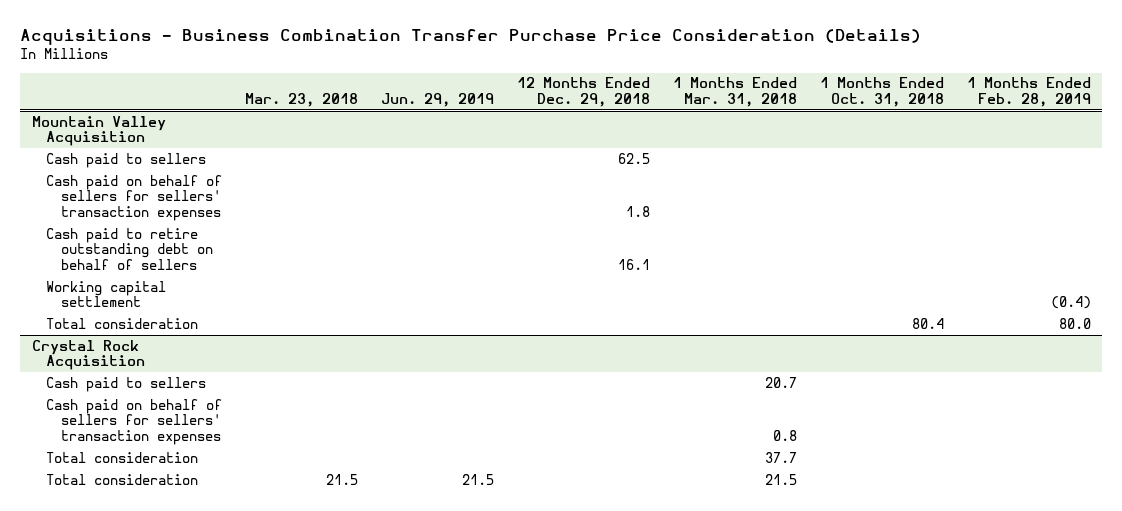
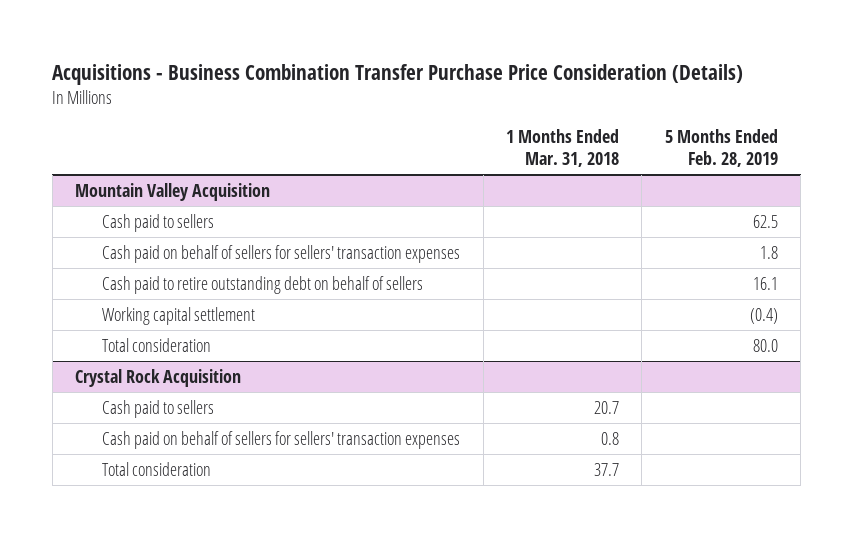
[245,93,359,108] Mar. 23, 2018 -> none
[381,93,495,108] Jun. 29, 2019 -> none
[517,77,651,108] 12 Months Ended Dec. 29, 2018 -> none
[819,77,944,108] 1 Months Ended Oct. 31, 2018 -> none
[966,77,1091,108] 1 Months Ended Feb. 28, 2019 -> none
none -> [664,129,778,167] 5 Months Ended Feb. 28, 2019
[46,473,199,485] Total consideration -> none

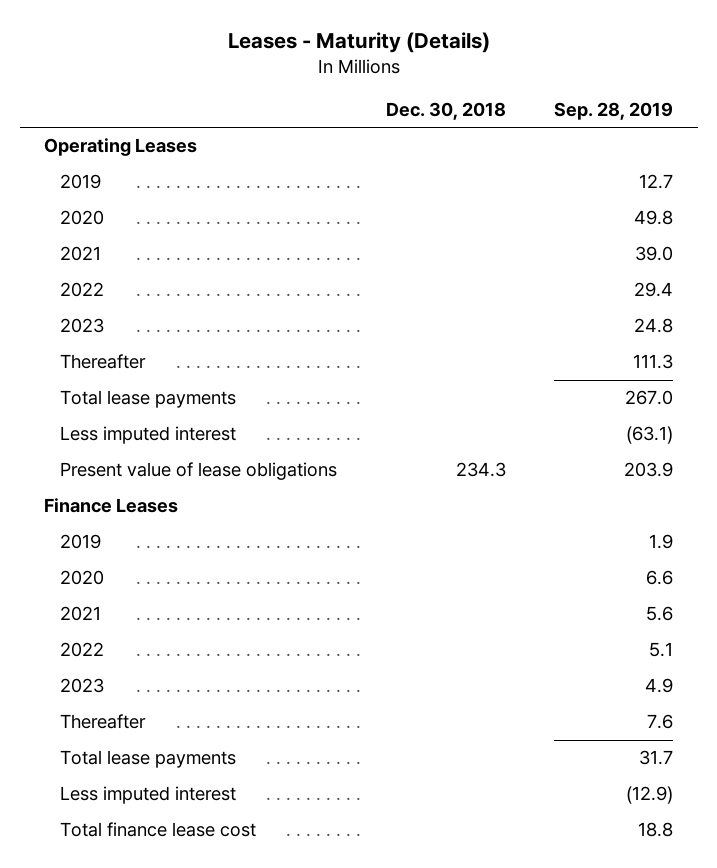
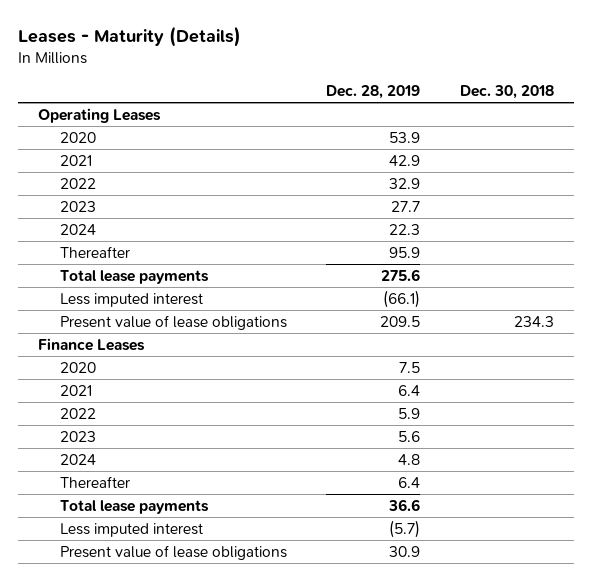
[554,101,674,120] Sep. 28, 2019 -> none
none -> [326,84,421,99] Dec. 28, 2019
[59,174,101,190] 2019 -> none
none -> [59,223,96,235] 2024
[59,534,101,550] 2019 -> none
none -> [59,453,96,465] 2024
[59,822,256,838] Total finance lease cost -> [59,544,287,560] Present value of lease obligations

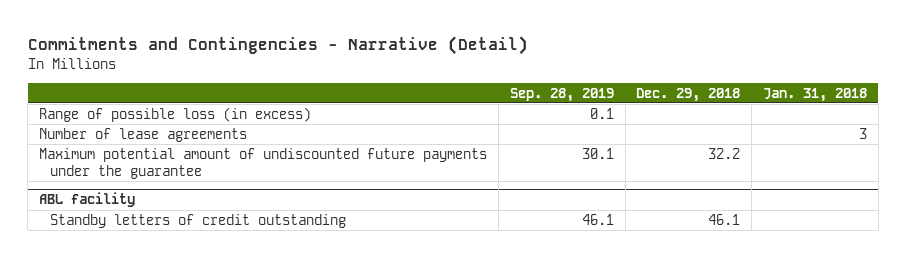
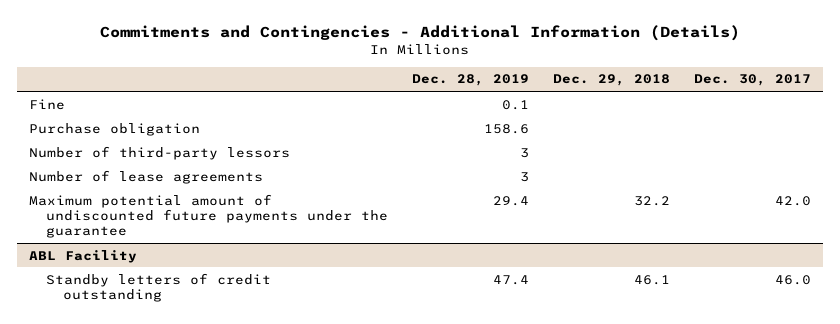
[27,35,528,55] Commitments and Contingencies - Narrative (Detail) -> [100,24,741,41] Commitments and Contingencies - Additional Information (Details)
[509,87,614,102] Sep. 28, 2019 -> none
[763,87,868,102] Jan. 31, 2018 -> none
none -> [412,74,530,87] Dec. 28, 2019
none -> [694,74,812,87] Dec. 30, 2017
[39,107,312,123] Range of possible loss (in excess) -> [29,98,66,110] Fine
none -> [29,122,201,136] Purchase obligation
none -> [29,145,291,160] Number of third-party lessors
[39,192,136,208] ABL facility -> [29,249,138,263] ABL Facility

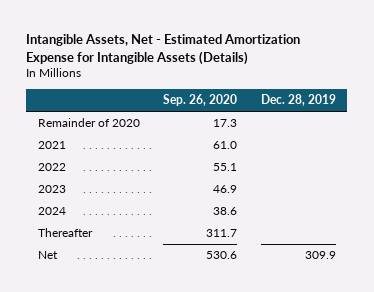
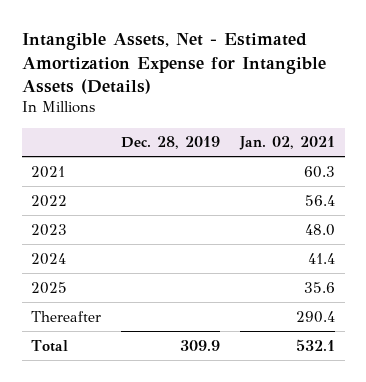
[163,94,238,107] Sep. 26, 2020 -> none
none -> [238,136,335,151] Jan. 02, 2021
[38,118,141,128] Remainder of 2020 -> none
none -> [31,281,68,294] 2025
[38,251,59,260] Net -> [31,339,69,352] Total

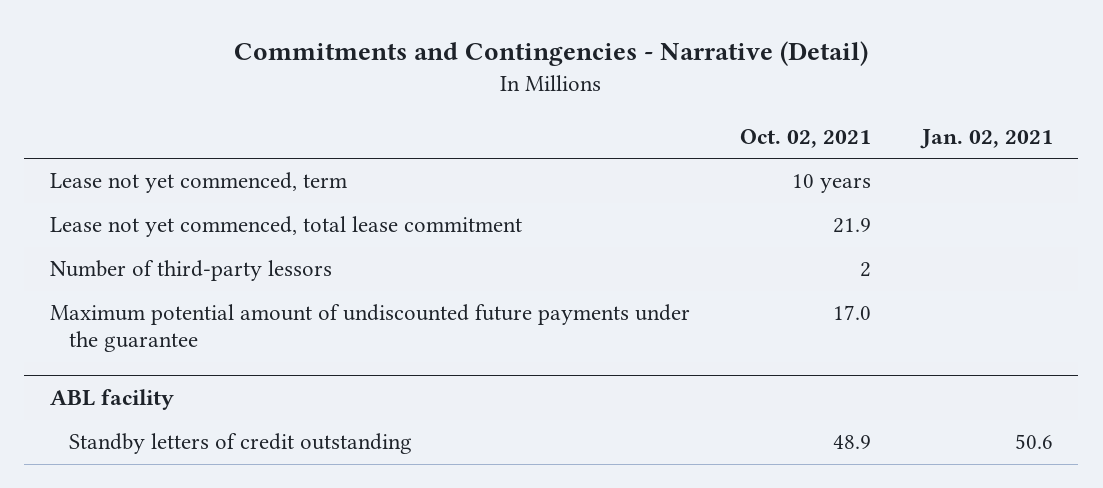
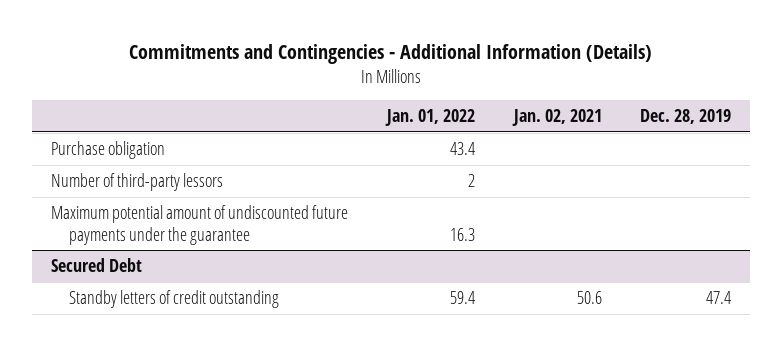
[234,41,869,67] Commitments and Contingencies - Narrative (Detail) -> [129,44,653,65] Commitments and Contingencies - Additional Information (Details)
[740,128,872,148] Oct. 02, 2021 -> none
none -> [384,109,475,127] Jan. 01, 2022
none -> [640,109,732,125] Dec. 28, 2019
[49,172,347,194] Lease not yet commenced, term -> none
[49,216,522,238] Lease not yet commenced, total lease commitment -> none
none -> [51,141,166,160] Purchase obligation
[49,388,174,410] ABL facility -> [51,258,143,273] Secured Debt

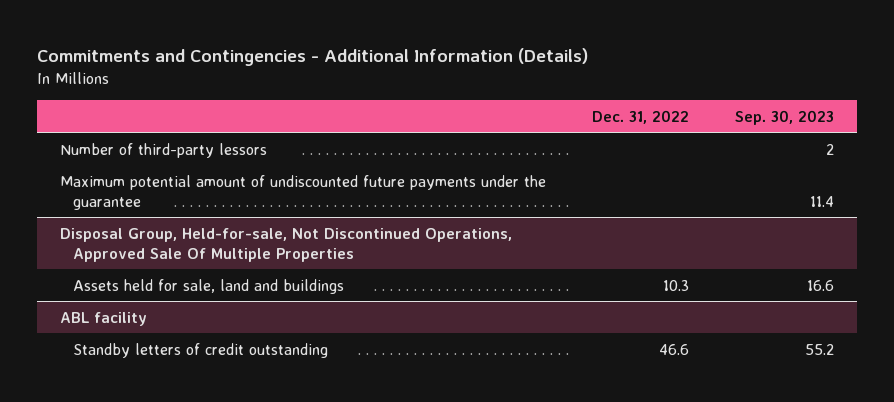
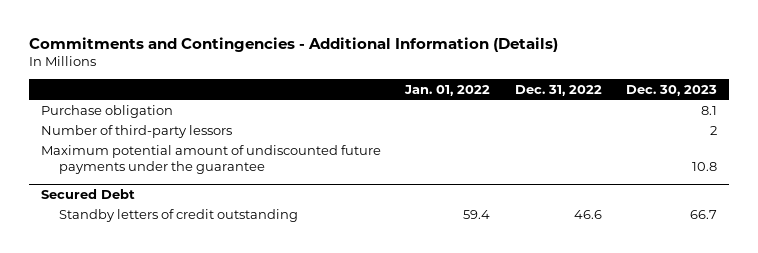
[734,109,834,125] Sep. 30, 2023 -> none
none -> [404,84,491,96] Jan. 01, 2022
none -> [625,84,717,96] Dec. 30, 2023
none -> [40,104,173,118] Purchase obligation
[60,227,513,262] Disposal Group, Held-for-sale, Not Discontinued Operations, Approved Sale Of Multiple Properties -> none
[73,278,345,294] Assets held for sale, land and buildings -> none
[60,311,148,326] ABL facility -> [40,188,135,199] Secured Debt

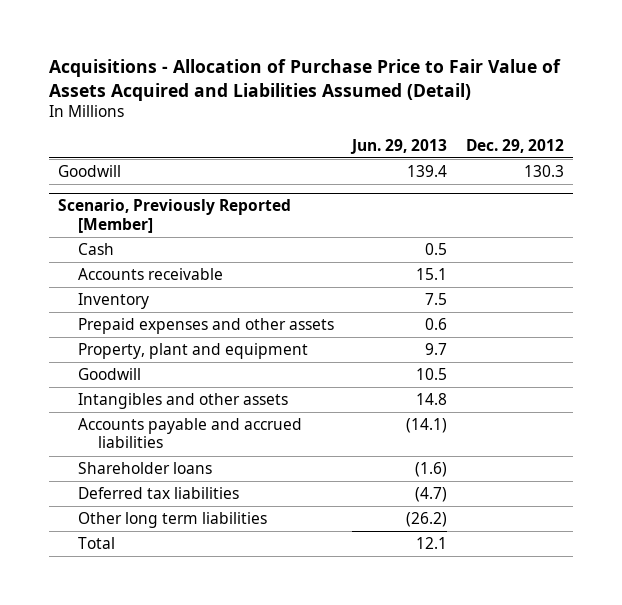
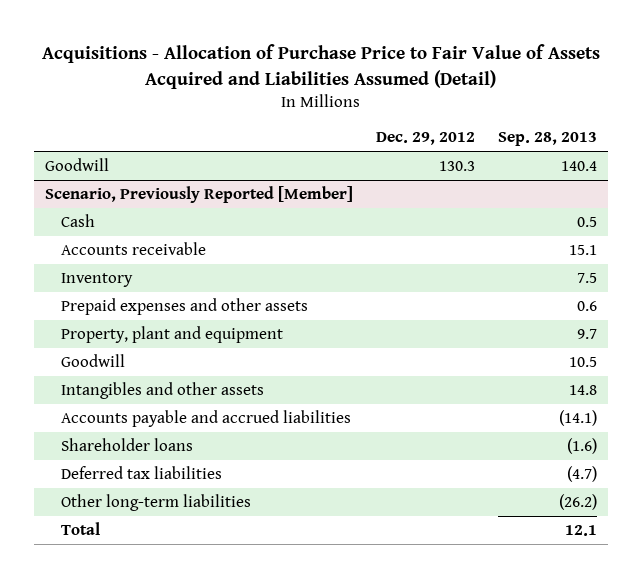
[350,138,448,154] Jun. 29, 2013 -> none
none -> [498,132,598,147] Sep. 28, 2013
[78,512,268,529] Other long term liabilities -> [60,493,251,511] Other long-term liabilities

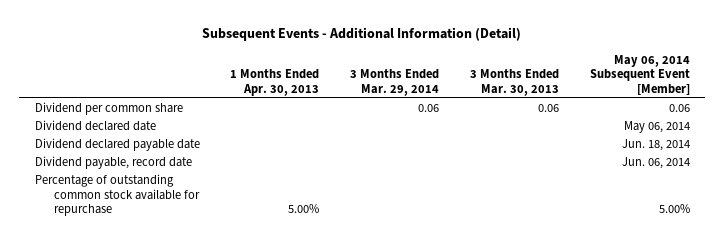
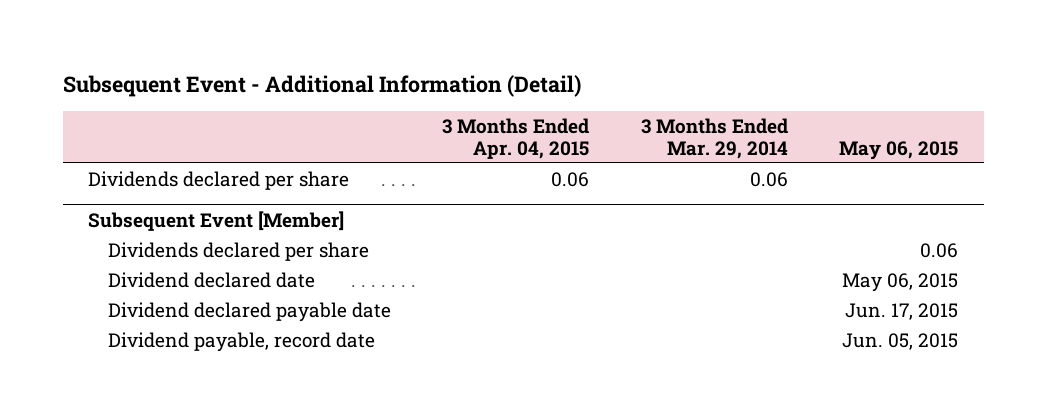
[202,27,522,42] Subsequent Events - Additional Information (Detail) -> [62,74,581,97] Subsequent Event - Additional Information (Detail)
[230,69,320,96] 1 Months Ended Apr. 30, 2013 -> none
[469,69,559,96] 3 Months Ended Mar. 30, 2013 -> none
[589,55,690,95] May 06, 2014 Subsequent Event [Member] -> none
none -> [442,117,590,159] 3 Months Ended Apr. 04, 2015
none -> [839,140,959,160] May 06, 2015
[34,120,156,132] Dividend declared date -> none
[34,138,200,152] Dividend declared payable date -> none
[34,156,192,170] Dividend payable, record date -> none
[34,174,200,216] Percentage of outstanding common stock available for repurchase -> none
[34,102,183,116] Dividend per common share -> [88,170,350,190] Dividends declared per share
none -> [88,210,345,231] Subsequent Event [Member]
none -> [107,241,369,261] Dividends declared per share
none -> [107,271,315,288] Dividend declared date
none -> [107,301,391,322] Dividend declared payable date
none -> [107,331,375,352] Dividend payable, record date

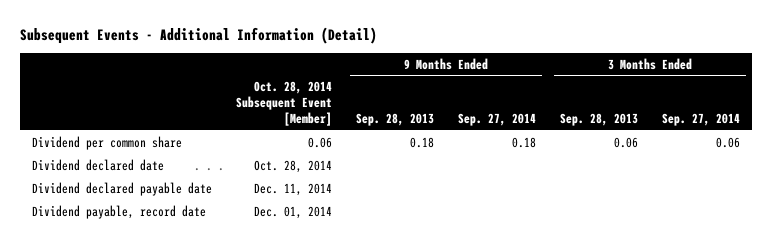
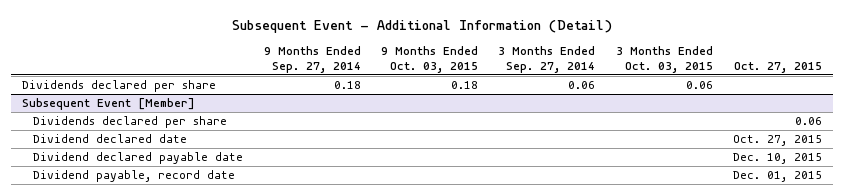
[19,26,377,44] Subsequent Events - Additional Information (Detail) -> [232,20,613,34] Subsequent Event - Additional Information (Detail)
[235,81,332,127] Oct. 28, 2014 Subsequent Event [Member] -> none
[355,113,434,127] Sep. 28, 2013 -> none
[559,113,638,127] Sep. 28, 2013 -> none
none -> [380,46,478,73] 9 Months Ended Oct. 03, 2015
none -> [615,46,713,73] 3 Months Ended Oct. 03, 2015
none -> [734,61,823,73] Oct. 27, 2015
[31,158,164,171] Dividend declared date -> none
[31,181,212,196] Dividend declared payable date -> none
[31,204,206,219] Dividend payable, record date -> none
[31,135,182,150] Dividend per common share -> [21,80,216,93] Dividends declared per share
none -> [21,98,195,111] Subsequent Event [Member]
none -> [33,116,228,129] Dividends declared per share
none -> [33,134,188,144] Dividend declared date
none -> [33,152,244,165] Dividend declared payable date
none -> [33,170,236,183] Dividend payable, record date

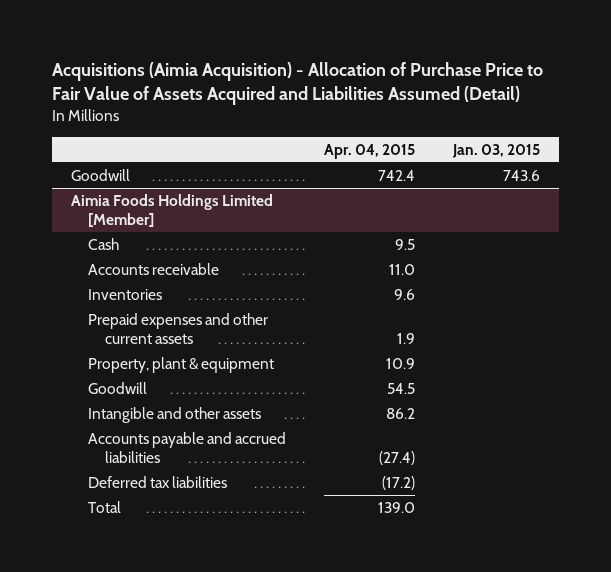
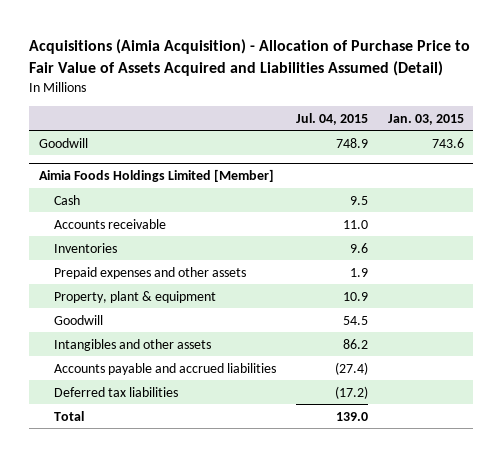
[324,143,416,159] Apr. 04, 2015 -> none
none -> [295,112,368,125] Jul. 04, 2015
[88,312,269,344] Prepaid expenses and other current assets -> [54,266,247,279] Prepaid expenses and other assets
[88,406,262,423] Intangible and other assets -> [54,338,212,351] Intangibles and other assets

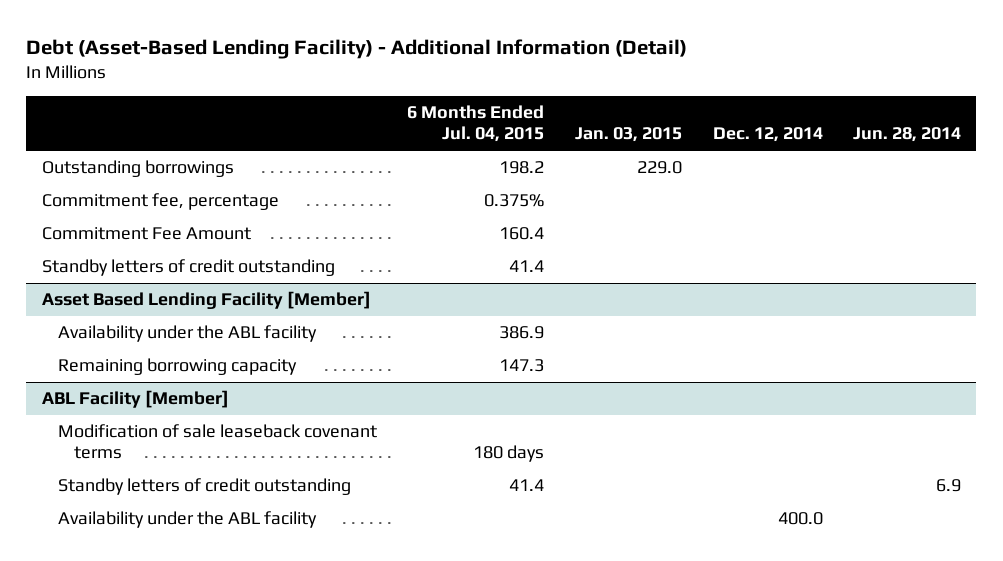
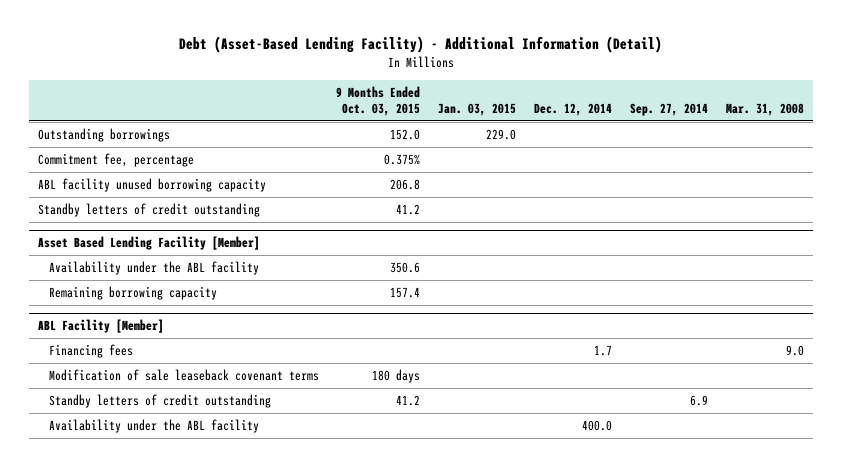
[407,105,545,143] 6 Months Ended Jul. 04, 2015 -> none
[853,127,962,143] Jun. 28, 2014 -> none
none -> [336,85,421,117] 9 Months Ended Oct. 03, 2015
none -> [629,103,708,117] Sep. 27, 2014
none -> [725,103,804,117] Mar. 31, 2008
[41,227,251,241] Commitment Fee Amount -> none
none -> [37,177,266,192] ABL facility unused borrowing capacity
none -> [48,343,133,358] Financing fees

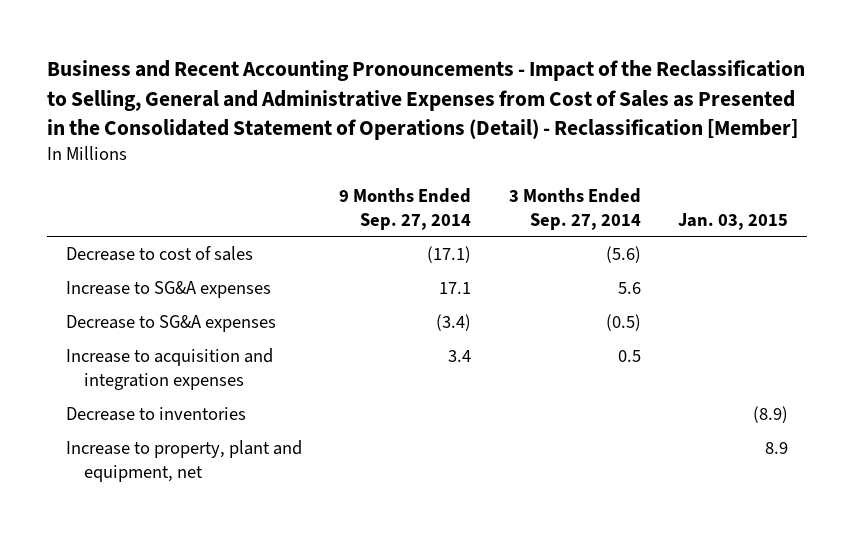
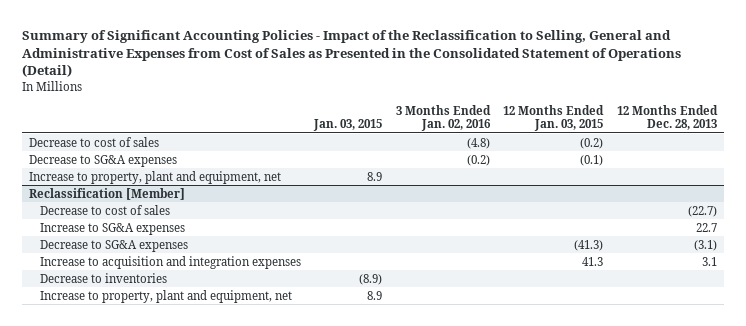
[47,60,806,140] Business and Recent Accounting Pronouncements - Impact of the Reclassification to Selling, General and Administrative Expenses from Cost of Sales as Presented in the Consolidated Statement of Operations (Detail) - Reclassification [Member] -> [22,29,682,78] Summary of Significant Accounting Policies - Impact of the Reclassification to Selling, General and Administrative Expenses from Cost of Sales as Presented in the Consolidated Statement of Operations (Detail)
[339,187,472,230] 9 Months Ended Sep. 27, 2014 -> none
[508,187,641,230] 3 Months Ended Sep. 27, 2014 -> none
none -> [395,104,491,132] 3 Months Ended Jan. 02, 2016
none -> [503,104,605,132] 12 Months Ended Jan. 03, 2015
none -> [616,104,718,131] 12 Months Ended Dec. 28, 2013
[65,280,271,298] Increase to SG&A expenses -> none
[65,347,273,390] Increase to acquisition and integration expenses -> none
[65,406,246,421] Decrease to inventories -> none
none -> [28,187,185,200] Reclassification [Member]
none -> [39,204,170,215] Decrease to cost of sales
none -> [39,222,185,235] Increase to SG&A expenses
none -> [39,239,188,252] Decrease to SG&A expenses
none -> [39,255,301,269] Increase to acquisition and integration expenses
none -> [39,272,167,283] Decrease to inventories
none -> [39,289,292,303] Increase to property, plant and equipment, net

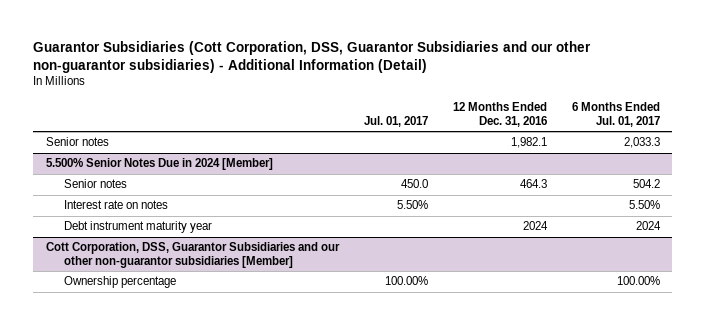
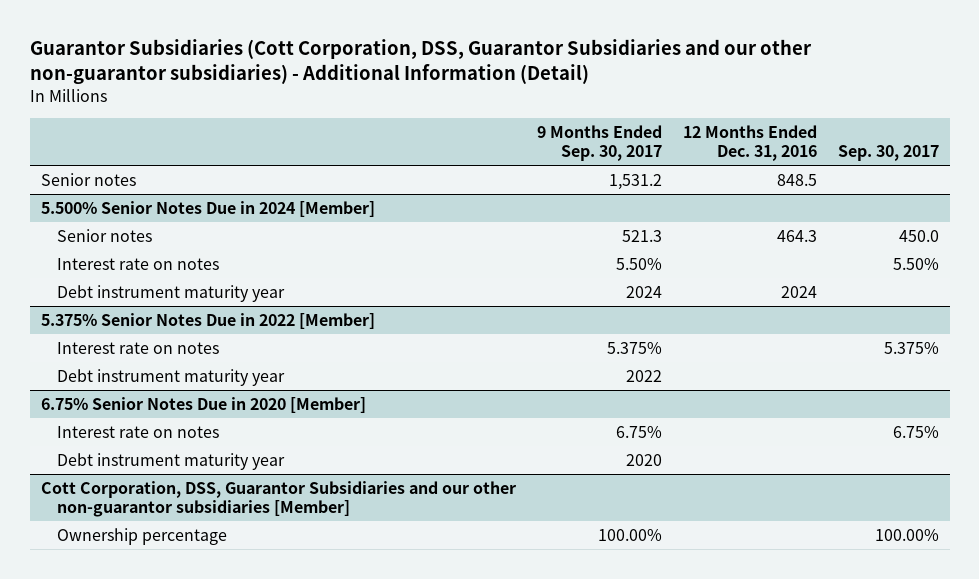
[363,116,428,128] Jul. 01, 2017 -> none
[571,102,660,128] 6 Months Ended Jul. 01, 2017 -> none
none -> [536,124,662,162] 9 Months Ended Sep. 30, 2017
none -> [837,145,939,162] Sep. 30, 2017
[510,137,547,149] 1,982.1 -> [776,173,817,186] 848.5
none -> [40,312,375,329] 5.375% Senior Notes Due in 2022 [Member]
none -> [57,341,220,354] Interest rate on notes
none -> [57,368,286,386] Debt instrument maturity year
none -> [40,396,366,413] 6.75% Senior Notes Due in 2020 [Member]
none -> [57,425,220,438] Interest rate on notes
none -> [57,452,286,470] Debt instrument maturity year

